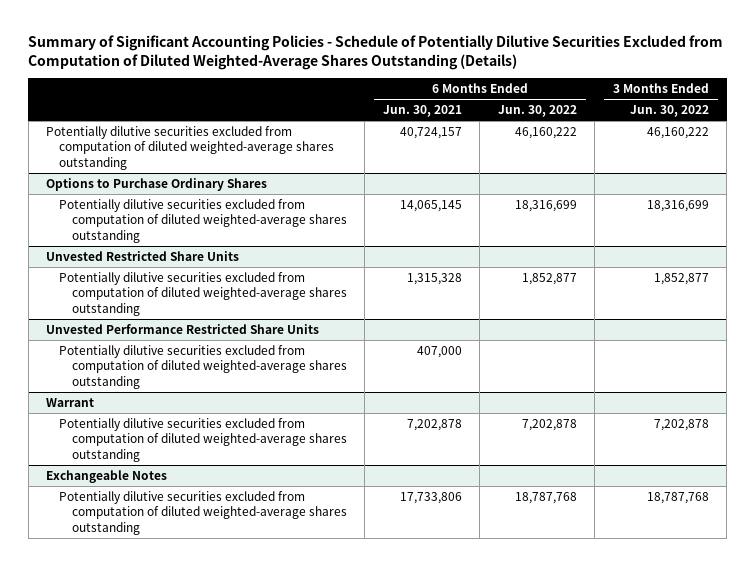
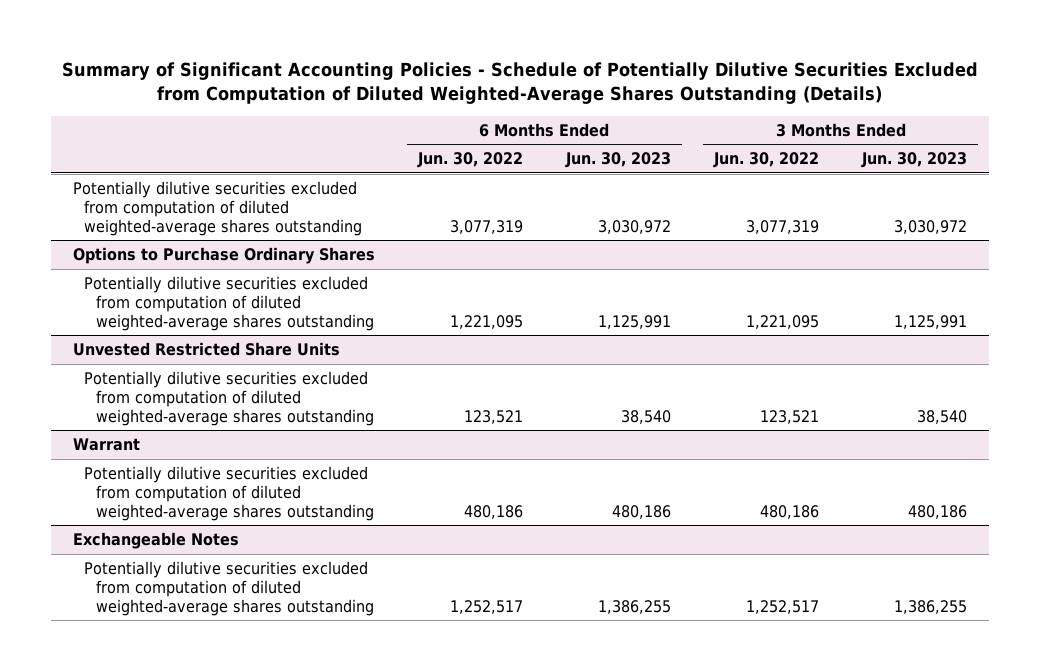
[382,105,462,118] Jun. 30, 2021 -> none
none -> [564,152,671,169] Jun. 30, 2023
none -> [861,152,968,169] Jun. 30, 2023
[514,126,577,139] 46,160,222 -> [449,219,523,234] 3,077,319
[646,126,709,139] 46,160,222 -> [746,219,820,234] 3,077,319
[514,199,577,212] 18,316,699 -> [449,314,523,329] 1,221,095
[646,199,709,212] 18,316,699 -> [746,314,820,329] 1,221,095
[46,323,320,334] Unvested Performance Restricted Share Units -> none
[58,344,347,389] Potentially dilutive securities excluded from computation of diluted weighted-average shares outstanding -> none
[521,272,577,285] 1,852,877 -> [463,409,523,424] 123,521
[653,272,709,285] 1,852,877 -> [760,409,820,424] 123,521
[521,418,577,431] 7,202,878 -> [463,504,523,519] 480,186
[653,418,709,431] 7,202,878 -> [760,504,820,519] 480,186
[514,491,577,504] 18,787,768 -> [449,599,523,614] 1,252,517
[646,491,709,504] 18,787,768 -> [746,599,820,614] 1,252,517

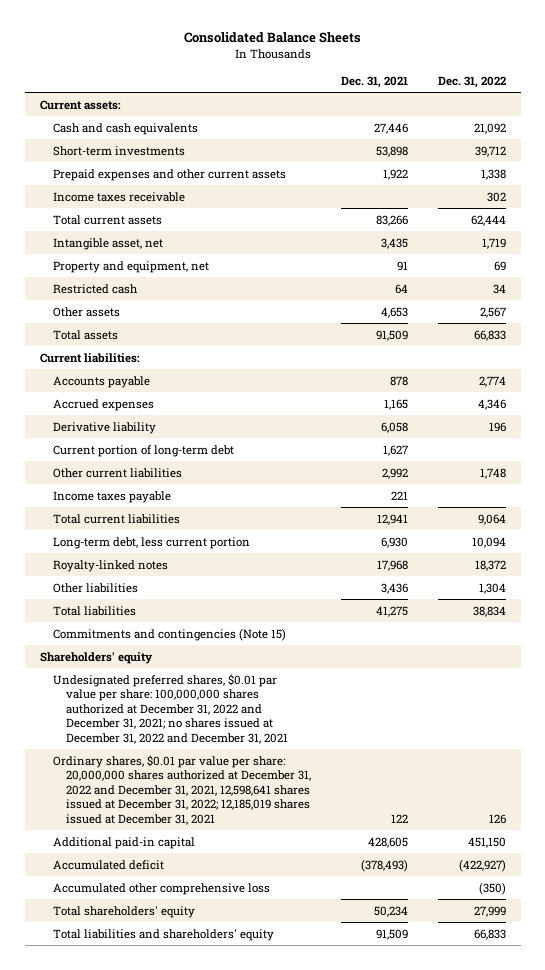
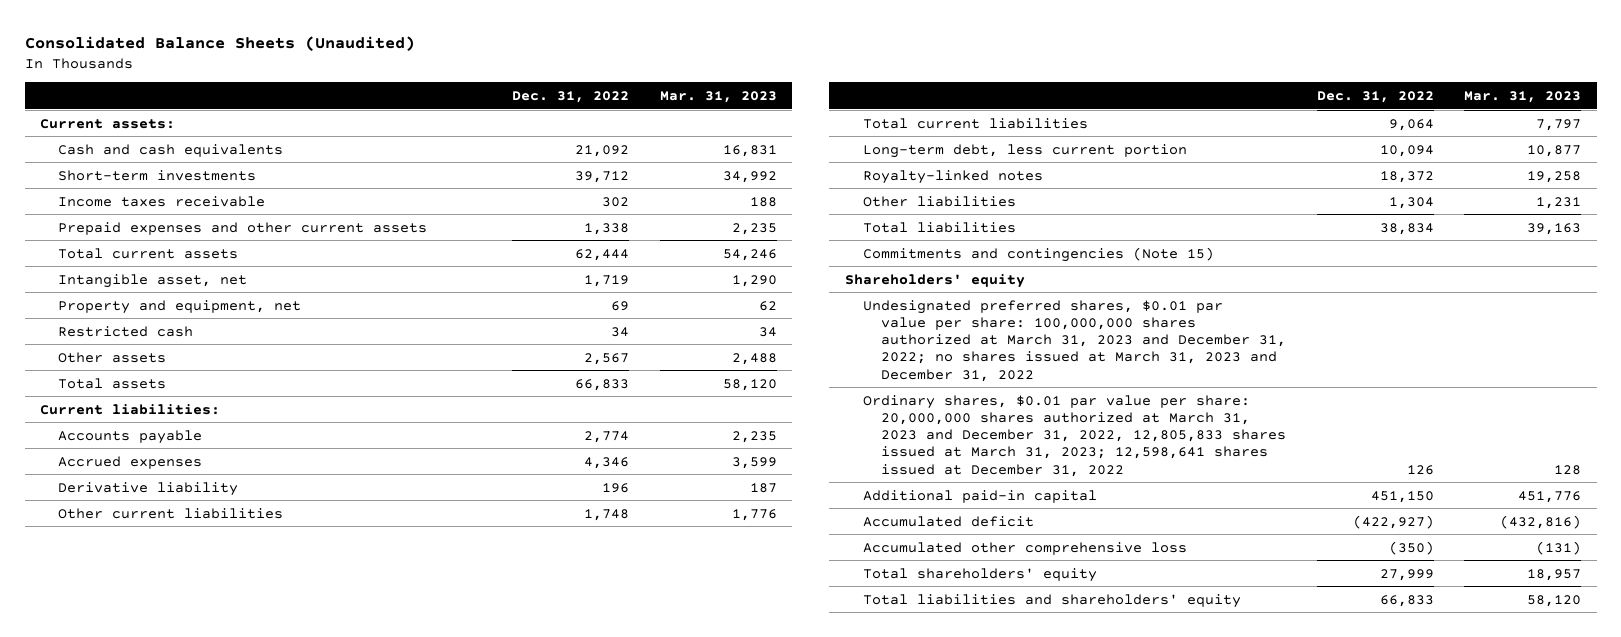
[183,32,361,44] Consolidated Balance Sheets -> [24,35,415,51] Consolidated Balance Sheets (Unaudited)
[340,75,408,88] Dec. 31, 2021 -> none
none -> [659,90,777,103] Mar. 31, 2023
[52,168,286,181] Prepaid expenses and other current assets -> [58,221,428,235] Prepaid expenses and other current assets
[52,444,234,457] Current portion of long-term debt -> none
[52,490,171,503] Income taxes payable -> none
[52,673,288,744] Undesignated preferred shares, $0.01 par value per share: 100,000,000 shares authorized at December 31, 2022 and December 31, 2021; no shares issued at December 31, 2022 and December 31, 2021 -> [862,299,1286,382] Undesignated preferred shares, $0.01 par value per share: 100,000,000 shares authorized at March 31, 2023 and December 31, 2022; no shares issued at March 31, 2023 and December 31, 2022
[52,754,311,825] Ordinary shares, $0.01 par value per share: 20,000,000 shares authorized at December 31, 2022 and December 31, 2021, 12,598,641 shares issued at December 31, 2022; 12,185,019 shares issued at December 31, 2021 -> [862,394,1286,477] Ordinary shares, $0.01 par value per share: 20,000,000 shares authorized at March 31, 2023 and December 31, 2022, 12,805,833 shares issued at March 31, 2023; 12,598,641 shares issued at December 31, 2022

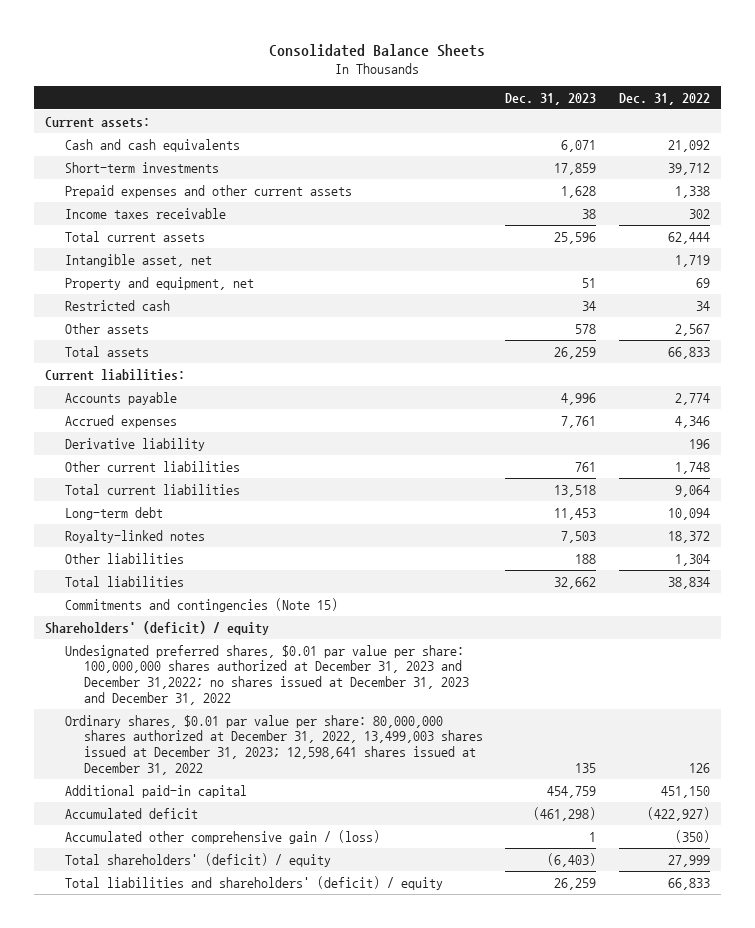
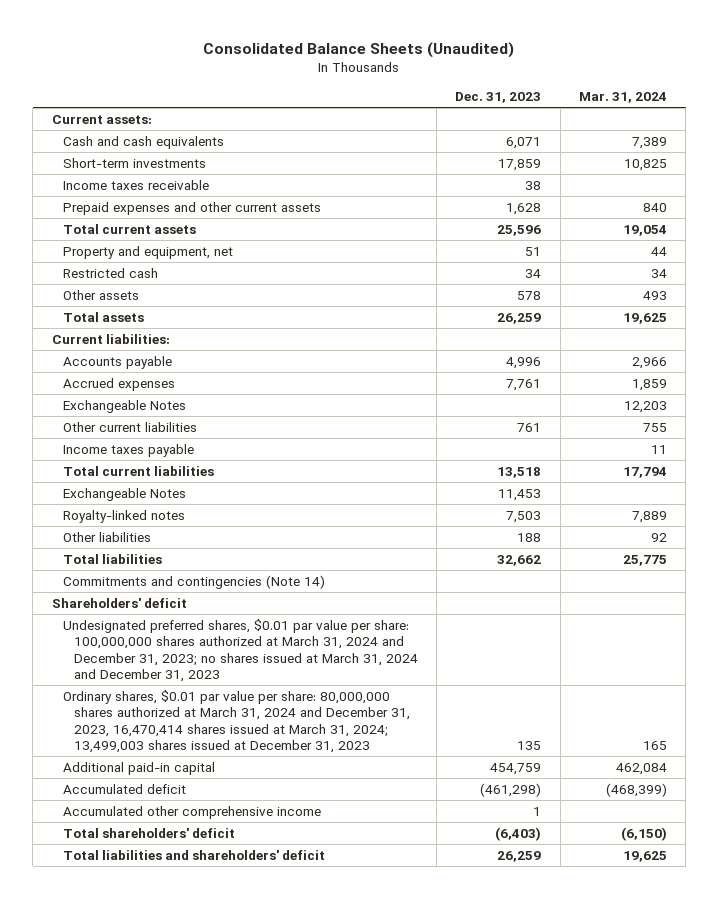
[269,43,486,57] Consolidated Balance Sheets -> [203,41,515,58] Consolidated Balance Sheets (Unaudited)
[618,92,710,105] Dec. 31, 2022 -> none
none -> [579,92,668,104] Mar. 31, 2024
[64,184,352,198] Prepaid expenses and other current assets -> [62,201,321,215] Prepaid expenses and other current assets
[64,253,212,267] Intangible asset, net -> none
[64,437,205,451] Derivative liability -> none
none -> [62,399,186,413] Exchangeable Notes
none -> [62,443,194,457] Income taxes payable
[64,506,163,520] Long-term debt -> [62,487,186,501] Exchangeable Notes
[64,597,338,612] Commitments and contingencies (Note 15) -> [62,574,325,589] Commitments and contingencies (Note 14)
[45,620,270,635] Shareholders' (deficit) / equity -> [51,597,187,608] Shareholders' deficit
[64,644,469,705] Undesignated preferred shares, $0.01 par value per share: 100,000,000 shares authorized at December 31, 2023 and December 31,2022; no shares issued at December 31, 2023 and December 31, 2022 -> [62,618,418,683] Undesignated preferred shares, $0.01 par value per share: 100,000,000 shares authorized at March 31, 2024 and December 31, 2023; no shares issued at March 31, 2024 and December 31, 2023
[64,714,483,775] Ordinary shares, $0.01 par value per share: 80,000,000 shares authorized at December 31, 2022, 13,499,003 shares issued at December 31, 2023; 12,598,641 shares issued at December 31, 2022 -> [62,689,410,754] Ordinary shares, $0.01 par value per share: 80,000,000 shares authorized at March 31, 2024 and December 31, 2023, 16,470,414 shares issued at March 31, 2024; 13,499,003 shares issued at December 31, 2023
[64,829,380,844] Accumulated other comprehensive gain / (loss) -> [62,805,321,819] Accumulated other comprehensive income
[64,852,331,867] Total shareholders' (deficit) / equity -> [62,827,235,838] Total shareholders' deficit
[64,875,443,890] Total liabilities and shareholders' (deficit) / equity -> [62,849,325,860] Total liabilities and shareholders' deficit

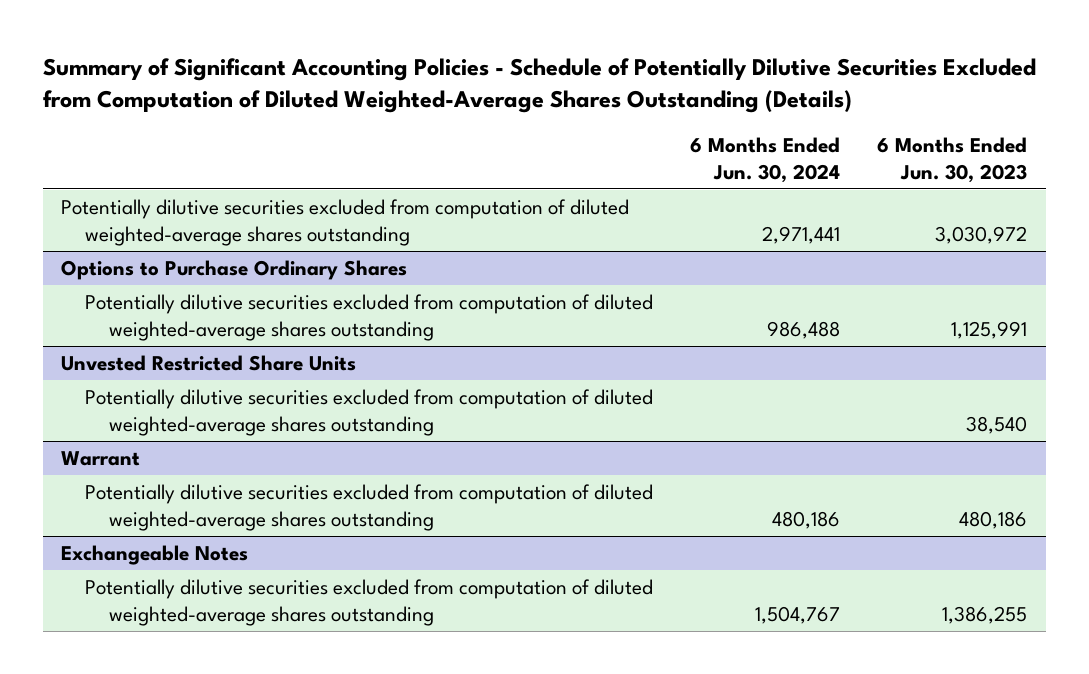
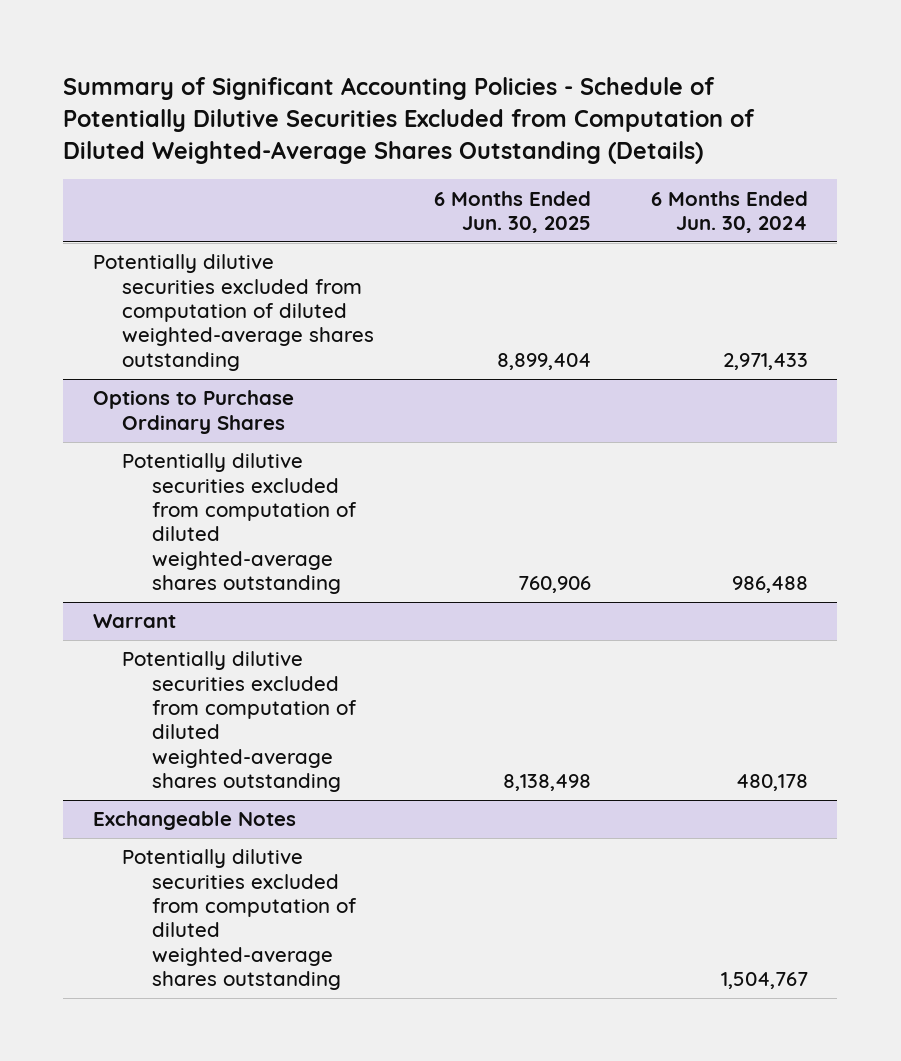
[877,137,1028,183] 6 Months Ended Jun. 30, 2023 -> none
none -> [433,190,591,233] 6 Months Ended Jun. 30, 2025
[762,225,841,244] 2,971,441 -> [722,352,808,370] 2,971,433
[61,354,357,371] Unvested Restricted Share Units -> none
[85,388,654,436] Potentially dilutive securities excluded from computation of diluted weighted-average shares outstanding -> none
[772,510,841,529] 480,186 -> [735,774,808,792] 480,178

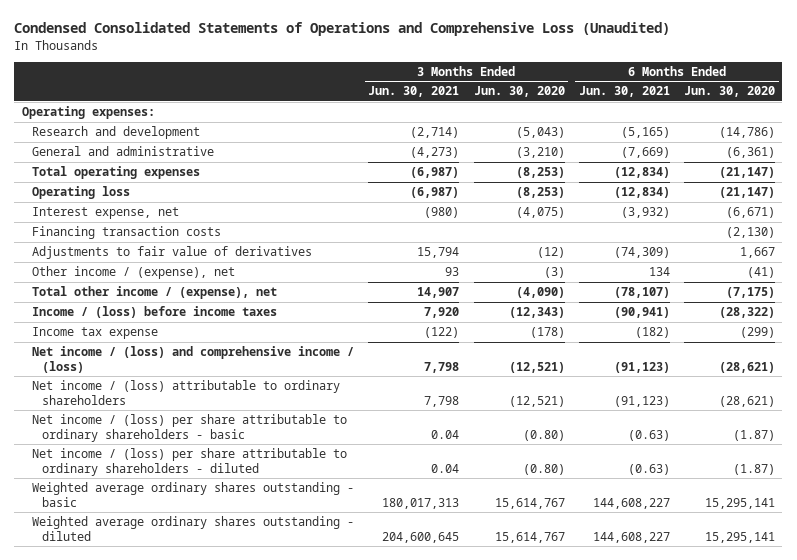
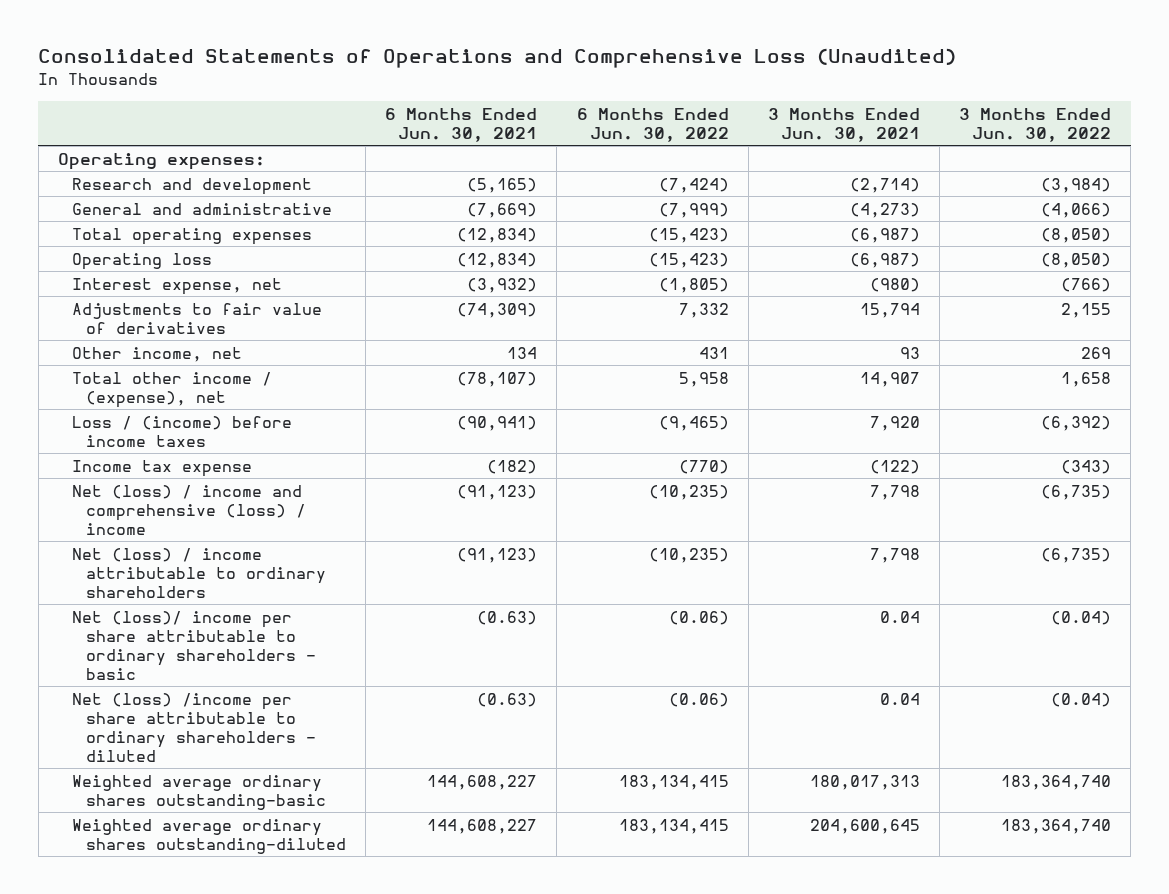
[14,22,671,37] Condensed Consolidated Statements of Operations and Comprehensive Loss (Unaudited) -> [38,48,957,69] Consolidated Statements of Operations and Comprehensive Loss (Unaudited)
[473,86,565,98] Jun. 30, 2020 -> none
[684,86,776,98] Jun. 30, 2020 -> none
none -> [576,107,729,142] 6 Months Ended Jun. 30, 2022
none -> [959,107,1112,142] 3 Months Ended Jun. 30, 2022
[31,226,221,240] Financing transaction costs -> none
[31,266,235,280] Other income / (expense), net -> [71,346,242,362] Other income, net
[31,306,277,319] Income / (loss) before income taxes -> [71,415,292,447] Loss / (income) before income taxes
[31,346,354,373] Net income / (loss) and comprehensive income / (loss) -> [71,484,306,535] Net (loss) / income and comprehensive (loss) / income
[31,380,340,405] Net income / (loss) attributable to ordinary shareholders -> [71,547,326,598] Net (loss) / income attributable to ordinary shareholders
[31,414,347,442] Net income / (loss) per share attributable to ordinary shareholders - basic -> [71,610,316,680] Net (loss)/ income per share attributable to ordinary shareholders - basic
[31,448,347,476] Net income / (loss) per share attributable to ordinary shareholders - diluted -> [71,692,316,762] Net (loss) /income per share attributable to ordinary shareholders - diluted
[31,482,354,507] Weighted average ordinary shares outstanding - basic -> [71,774,326,810] Weighted average ordinary shares outstanding-basic
[31,516,354,541] Weighted average ordinary shares outstanding - diluted -> [71,818,346,854] Weighted average ordinary shares outstanding-diluted

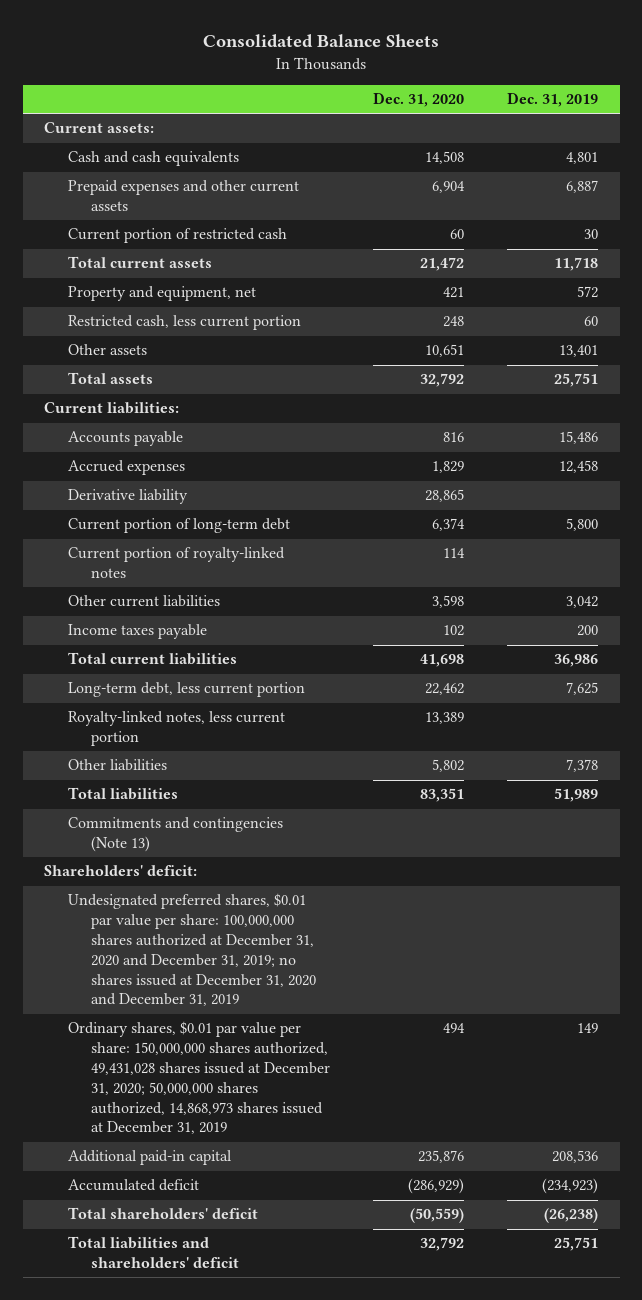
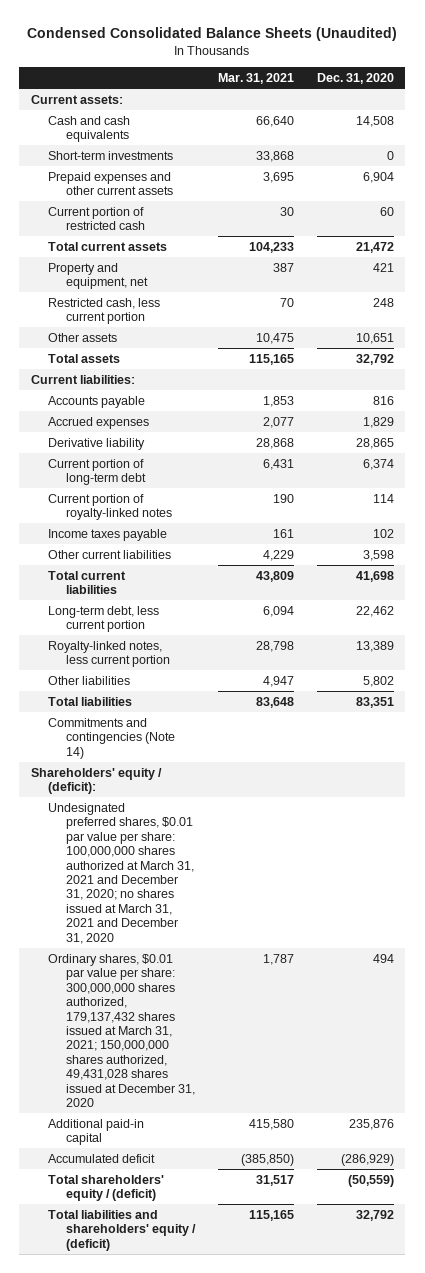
[203,34,440,49] Consolidated Balance Sheets -> [27,27,398,42] Condensed Consolidated Balance Sheets (Unaudited)
[507,92,599,108] Dec. 31, 2019 -> none
none -> [217,73,294,85] Mar. 31, 2021
none -> [48,150,174,160] Short-term investments
[67,595,220,608] Other current liabilities -> [48,549,172,559] Other current liabilities
[67,817,283,853] Commitments and contingencies (Note 13) -> [48,717,175,759] Commitments and contingencies (Note 14)
[44,865,198,877] Shareholders' deficit: -> [30,767,162,795] Shareholders' equity / (deficit):
[67,893,317,1007] Undesignated preferred shares, $0.01 par value per share: 100,000,000 shares authorized at December 31, 2020 and December 31, 2019; no shares issued at December 31, 2020 and December 31, 2019 -> [48,802,194,944] Undesignated preferred shares, $0.01 par value per share: 100,000,000 shares authorized at March 31, 2021 and December 31, 2020; no shares issued at March 31, 2021 and December 31, 2020
[67,1021,331,1135] Ordinary shares, $0.01 par value per share: 150,000,000 shares authorized, 49,431,028 shares issued at December 31, 2020; 50,000,000 shares authorized, 14,868,973 shares issued at December 31, 2019 -> [48,953,195,1108] Ordinary shares, $0.01 par value per share: 300,000,000 shares authorized, 179,137,432 shares issued at March 31, 2021; 150,000,000 shares authorized, 49,431,028 shares issued at December 31, 2020
[67,1207,258,1220] Total shareholders' deficit -> [48,1174,165,1202] Total shareholders' equity / (deficit)
[67,1236,240,1269] Total liabilities and shareholders' deficit -> [48,1209,196,1251] Total liabilities and shareholders' equity / (deficit)

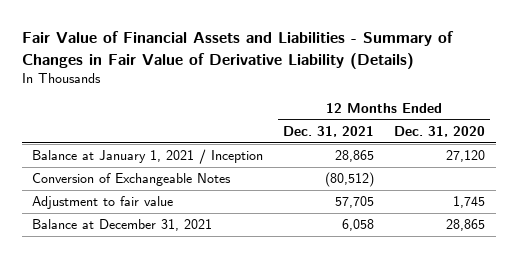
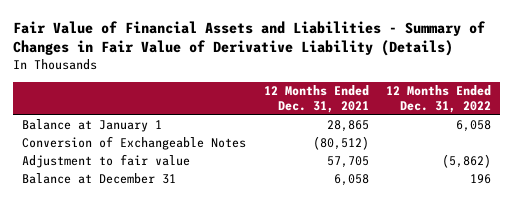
[394,126,486,138] Dec. 31, 2020 -> none
none -> [386,85,492,113] 12 Months Ended Dec. 31, 2022
[31,149,263,165] Balance at January 1, 2021 / Inception -> [22,118,163,132] Balance at January 1
[31,219,212,232] Balance at December 31, 2021 -> [22,172,177,184] Balance at December 31

